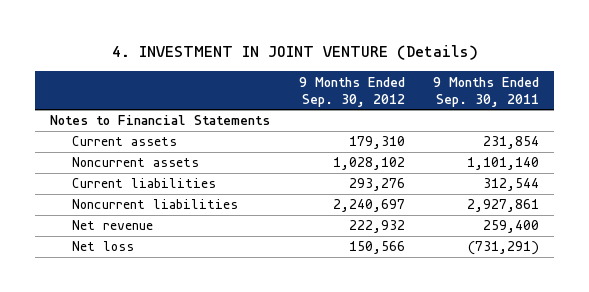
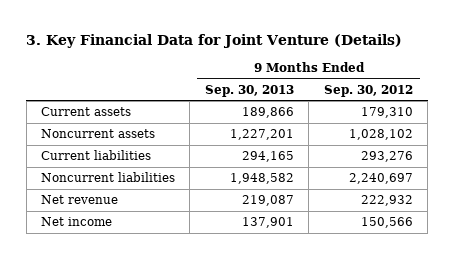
[111,45,478,61] 4. INVESTMENT IN JOINT VENTURE (Details) -> [26,33,403,48] 3. Key Financial Data for Joint Venture (Details)
[433,76,540,107] 9 Months Ended Sep. 30, 2011 -> none
none -> [204,85,294,98] Sep. 30, 2013
[49,115,270,126] Notes to Financial Statements -> none
[71,241,134,252] Net loss -> [40,217,112,227] Net income

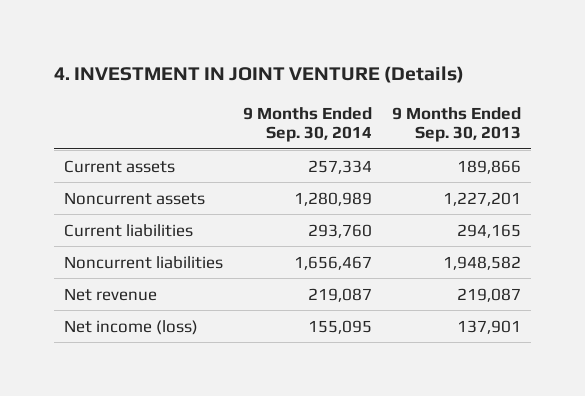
[26,33,403,48] 3. Key Financial Data for Joint Venture (Details) -> [53,66,464,84] 4. INVESTMENT IN JOINT VENTURE (Details)
[323,85,413,98] Sep. 30, 2012 -> none
none -> [242,106,372,143] 9 Months Ended Sep. 30, 2014
[40,217,112,227] Net income -> [63,319,198,335] Net income (loss)

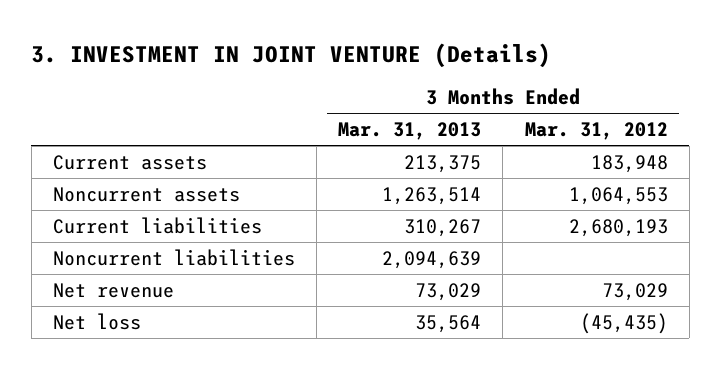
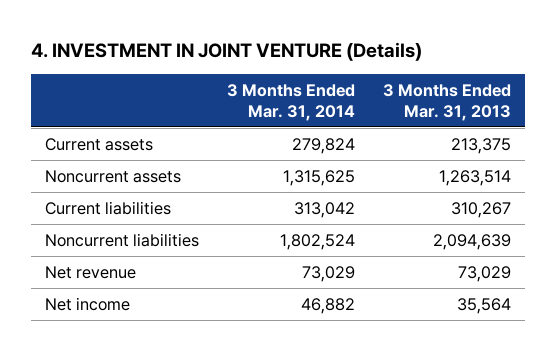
[31,42,552,68] 3. INVESTMENT IN JOINT VENTURE (Details) -> [31,42,423,62] 4. INVESTMENT IN JOINT VENTURE (Details)
[524,122,668,141] Mar. 31, 2012 -> none
none -> [226,83,355,121] 3 Months Ended Mar. 31, 2014
[52,312,141,330] Net loss -> [45,297,131,312] Net income

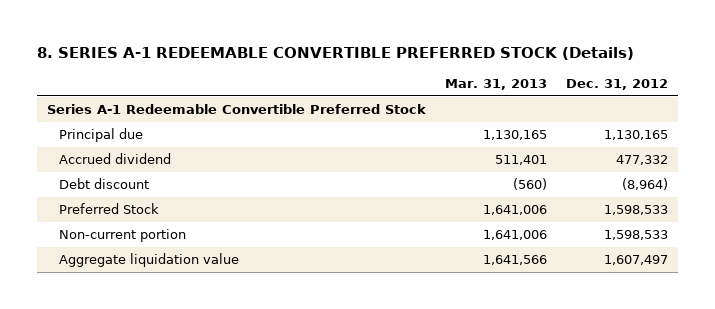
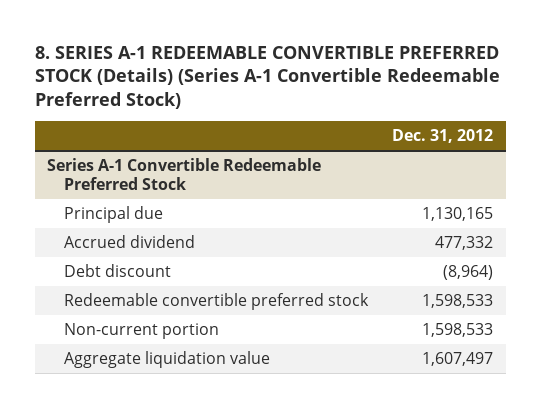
[37,46,635,60] 8. SERIES A-1 REDEEMABLE CONVERTIBLE PREFERRED STOCK (Details) -> [34,45,500,110] 8. SERIES A-1 REDEEMABLE CONVERTIBLE PREFERRED STOCK (Details) (Series A-1 Convertible Redeemable Preferred Stock)
[445,79,548,91] Mar. 31, 2013 -> none
[47,104,427,115] Series A-1 Redeemable Convertible Preferred Stock -> none
none -> [47,157,322,191] Series A-1 Convertible Redeemable Preferred Stock
[58,203,159,215] Preferred Stock -> [63,292,369,310] Redeemable convertible preferred stock

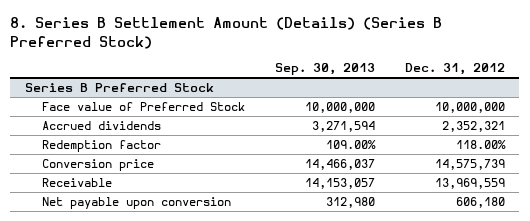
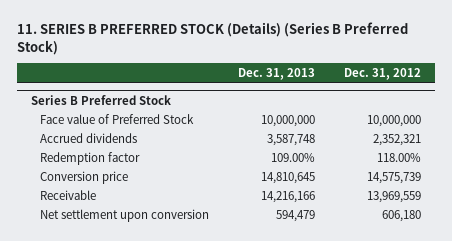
[10,17,443,49] 8. Series B Settlement Amount (Details) (Series B Preferred Stock) -> [16,22,408,56] 11. SERIES B PREFERRED STOCK (Details) (Series B Preferred Stock)
[274,63,375,76] Sep. 30, 2013 -> none
none -> [237,68,315,81] Dec. 31, 2013
[42,196,232,209] Net payable upon conversion -> [39,208,209,222] Net settlement upon conversion

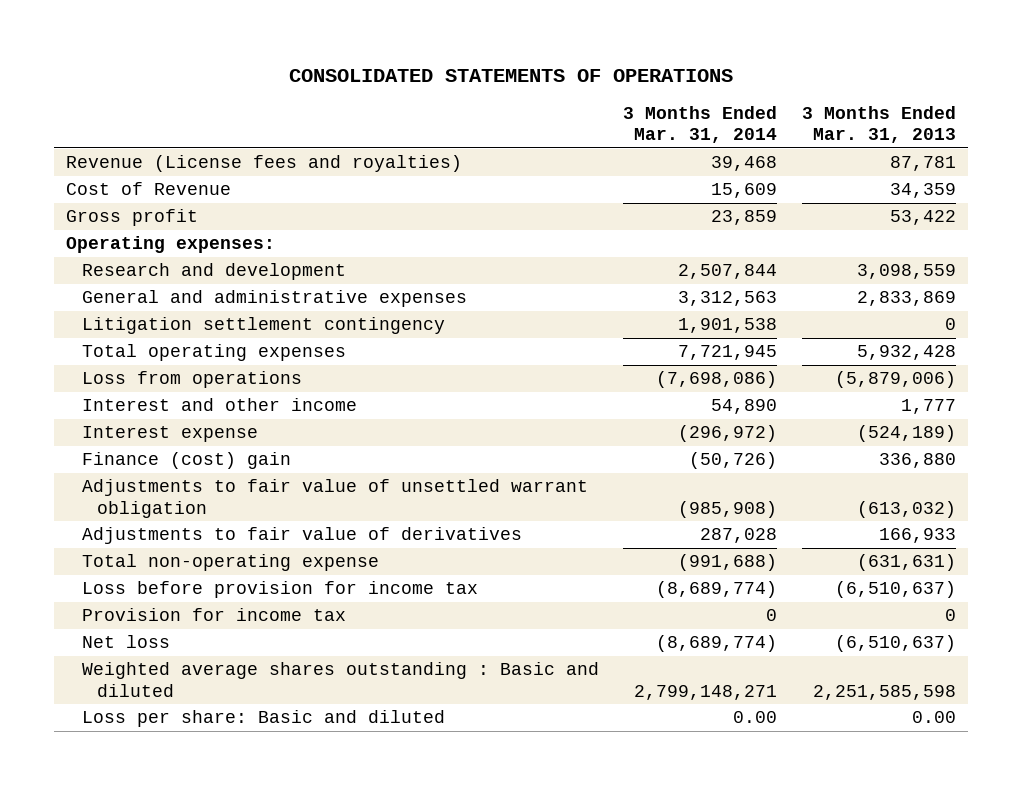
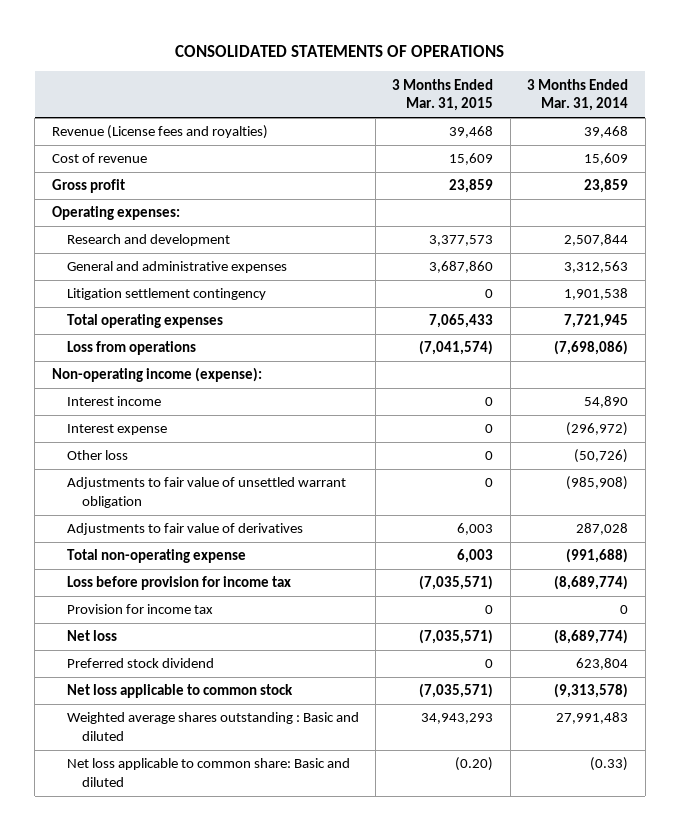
[801,105,956,144] 3 Months Ended Mar. 31, 2013 -> none
none -> [392,78,494,112] 3 Months Ended Mar. 31, 2015
[66,182,232,196] Cost of Revenue -> [51,153,147,164] Cost of revenue
none -> [51,367,262,383] Non-operating income (expense):
[81,398,357,412] Interest and other income -> [66,396,161,407] Interest income
[81,452,291,470] Finance (cost) gain -> [66,450,128,461] Other loss
none -> [66,658,214,669] Preferred stock dividend
none -> [66,684,293,699] Net loss applicable to common stock
[634,684,778,700] 2,799,148,271 -> [556,712,629,725] 27,991,483
[81,710,445,728] Loss per share: Basic and diluted -> [66,758,350,787] Net loss applicable to common share: Basic and diluted
[733,711,778,724] 0.00 -> [590,757,629,772] (0.33)

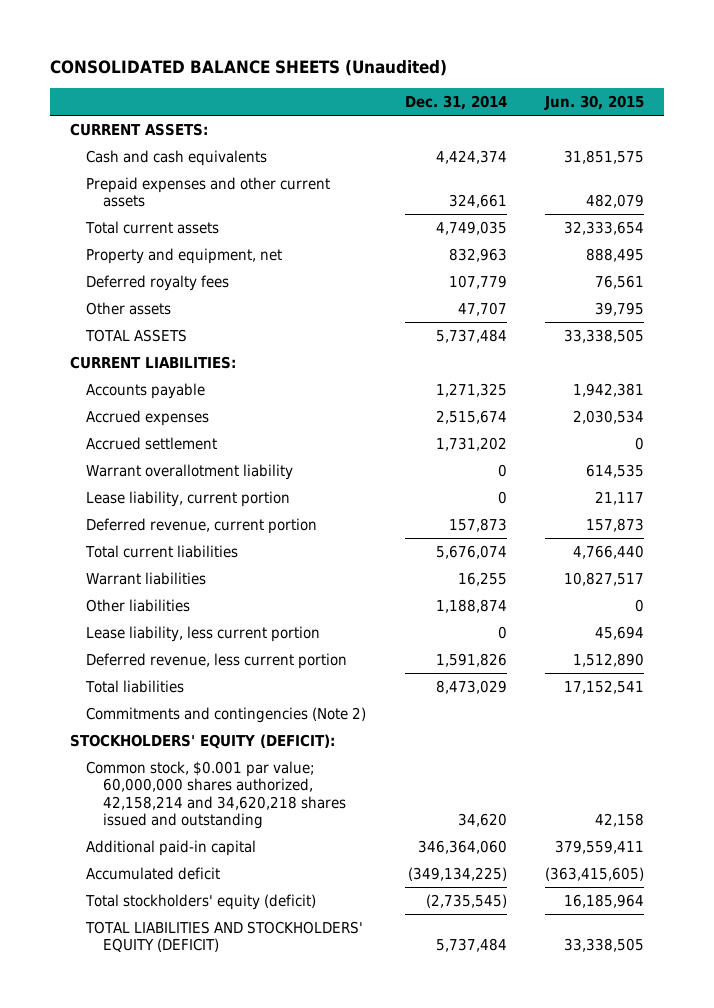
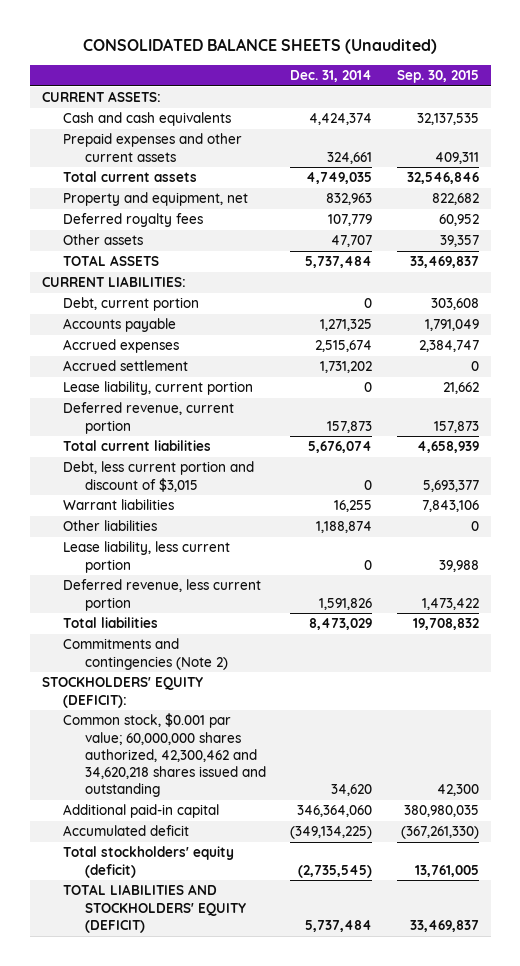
[544,94,645,110] Jun. 30, 2015 -> none
none -> [396,70,479,84] Sep. 30, 2015
none -> [63,297,200,312] Debt, current portion
[86,463,294,480] Warrant overallotment liability -> none
none -> [63,461,255,492] Debt, less current portion and discount of $3,015
[86,760,347,829] Common stock, $0.001 par value; 60,000,000 shares authorized, 42,158,214 and 34,620,218 shares issued and outstanding -> [63,713,267,798] Common stock, $0.001 par value; 60,000,000 shares authorized, 42,300,462 and 34,620,218 shares issued and outstanding

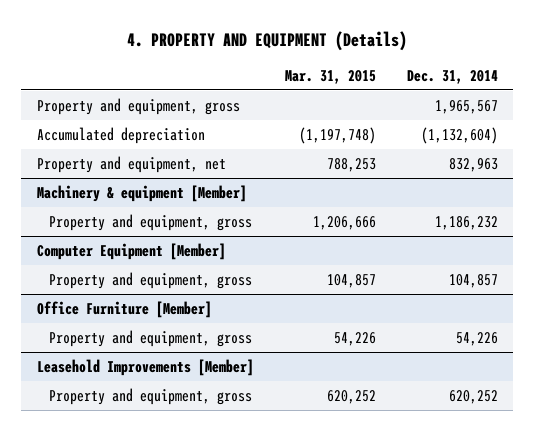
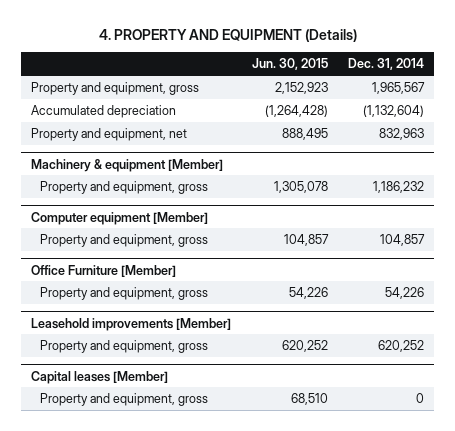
[284,69,376,84] Mar. 31, 2015 -> none
none -> [251,58,328,71] Jun. 30, 2015
[36,242,226,260] Computer Equipment [Member] -> [31,211,209,225] Computer equipment [Member]
[36,358,254,376] Leasehold Improvements [Member] -> [31,317,232,331] Leasehold improvements [Member]
none -> [31,370,169,384] Capital leases [Member]
none -> [40,392,209,406] Property and equipment, gross

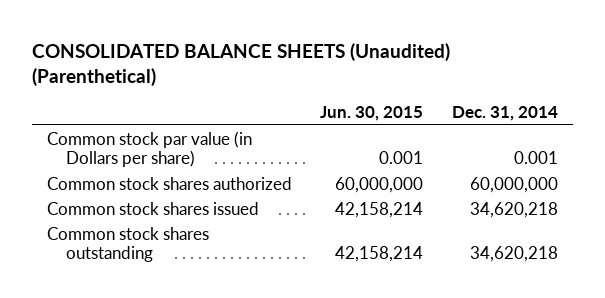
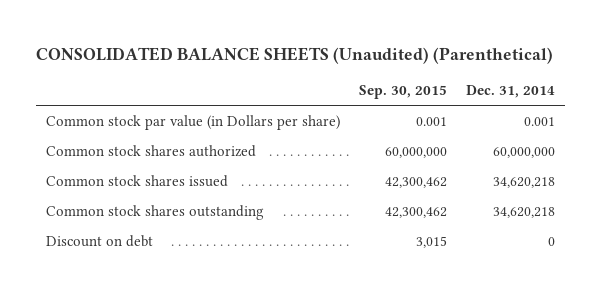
[320,106,424,122] Jun. 30, 2015 -> none
none -> [358,85,447,100] Sep. 30, 2015
none -> [45,234,153,247] Discount on debt

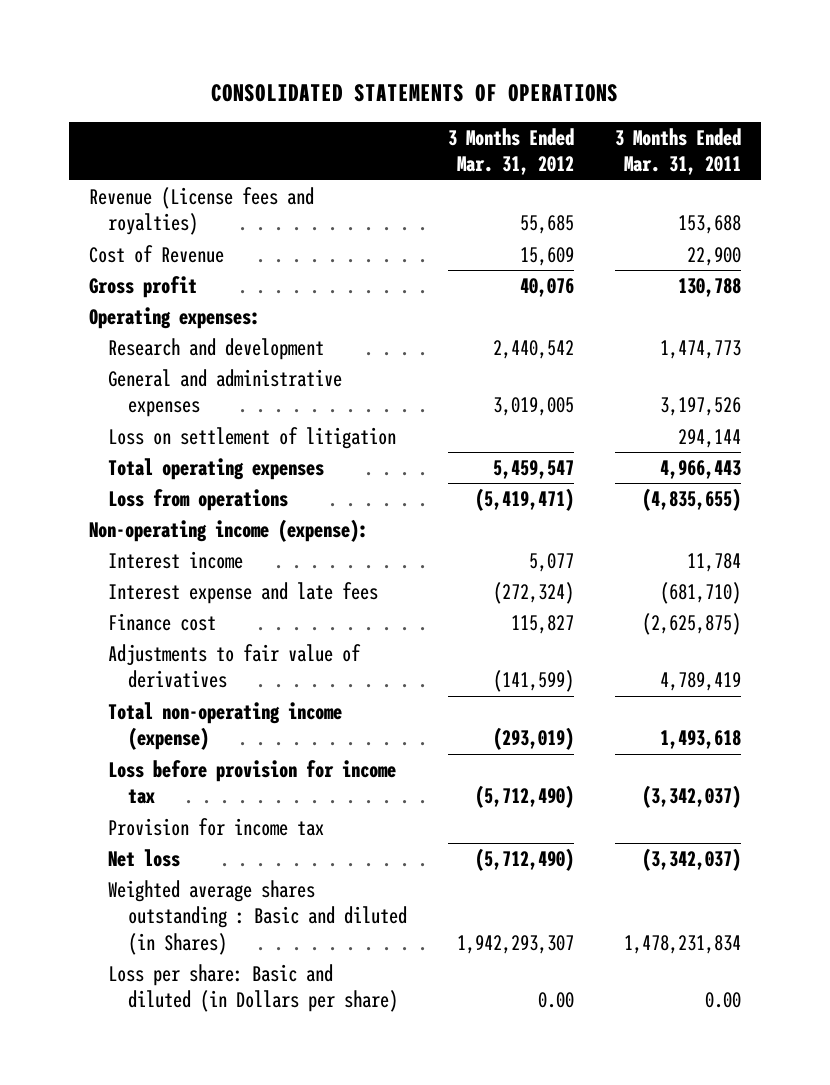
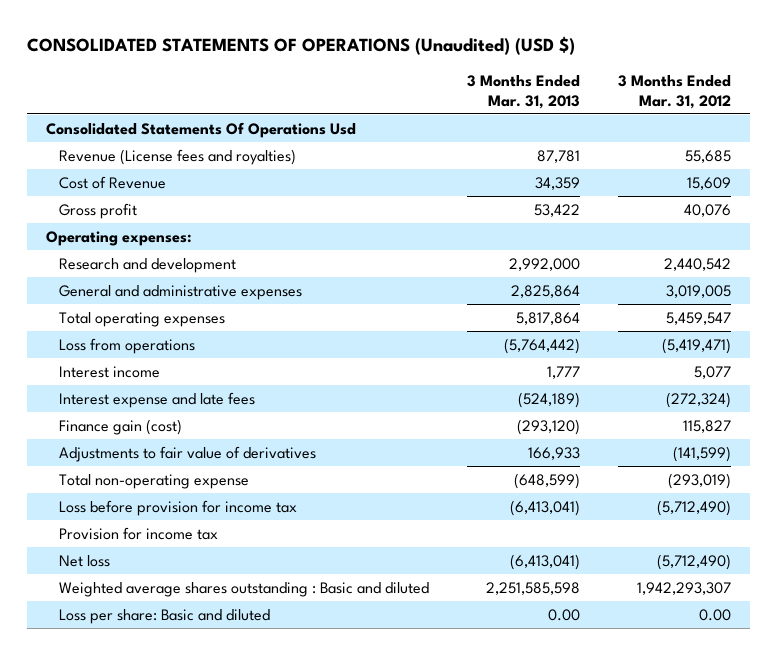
[210,83,618,102] CONSOLIDATED STATEMENTS OF OPERATIONS -> [26,36,575,56] CONSOLIDATED STATEMENTS OF OPERATIONS (Unaudited) (USD $)
[614,127,741,176] 3 Months Ended Mar. 31, 2011 -> none
none -> [466,74,580,109] 3 Months Ended Mar. 31, 2013
none -> [45,121,356,138] Consolidated Statements Of Operations Usd
[108,427,397,450] Loss on settlement of litigation -> none
[89,519,369,543] Non-operating income (expense): -> none
[108,613,217,632] Finance cost -> [58,418,182,435] Finance gain (cost)
[108,702,343,751] Total non-operating income (expense) -> [58,473,249,489] Total non-operating expense
[108,880,407,955] Weighted average shares outstanding : Basic and diluted (in Shares) -> [58,581,429,597] Weighted average shares outstanding : Basic and diluted
[108,964,398,1013] Loss per share: Basic and diluted (in Dollars per share) -> [58,608,270,624] Loss per share: Basic and diluted

